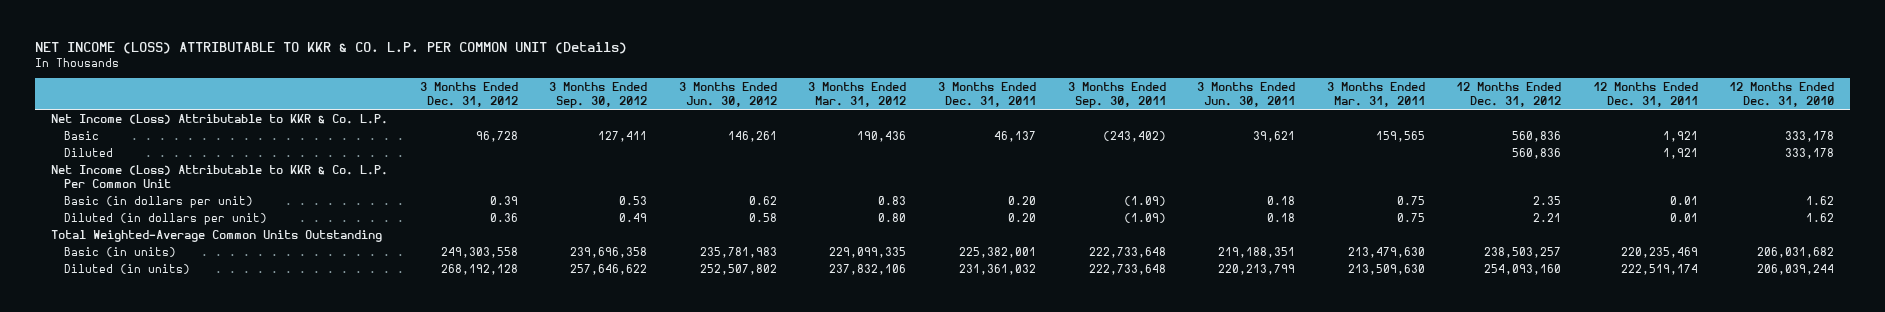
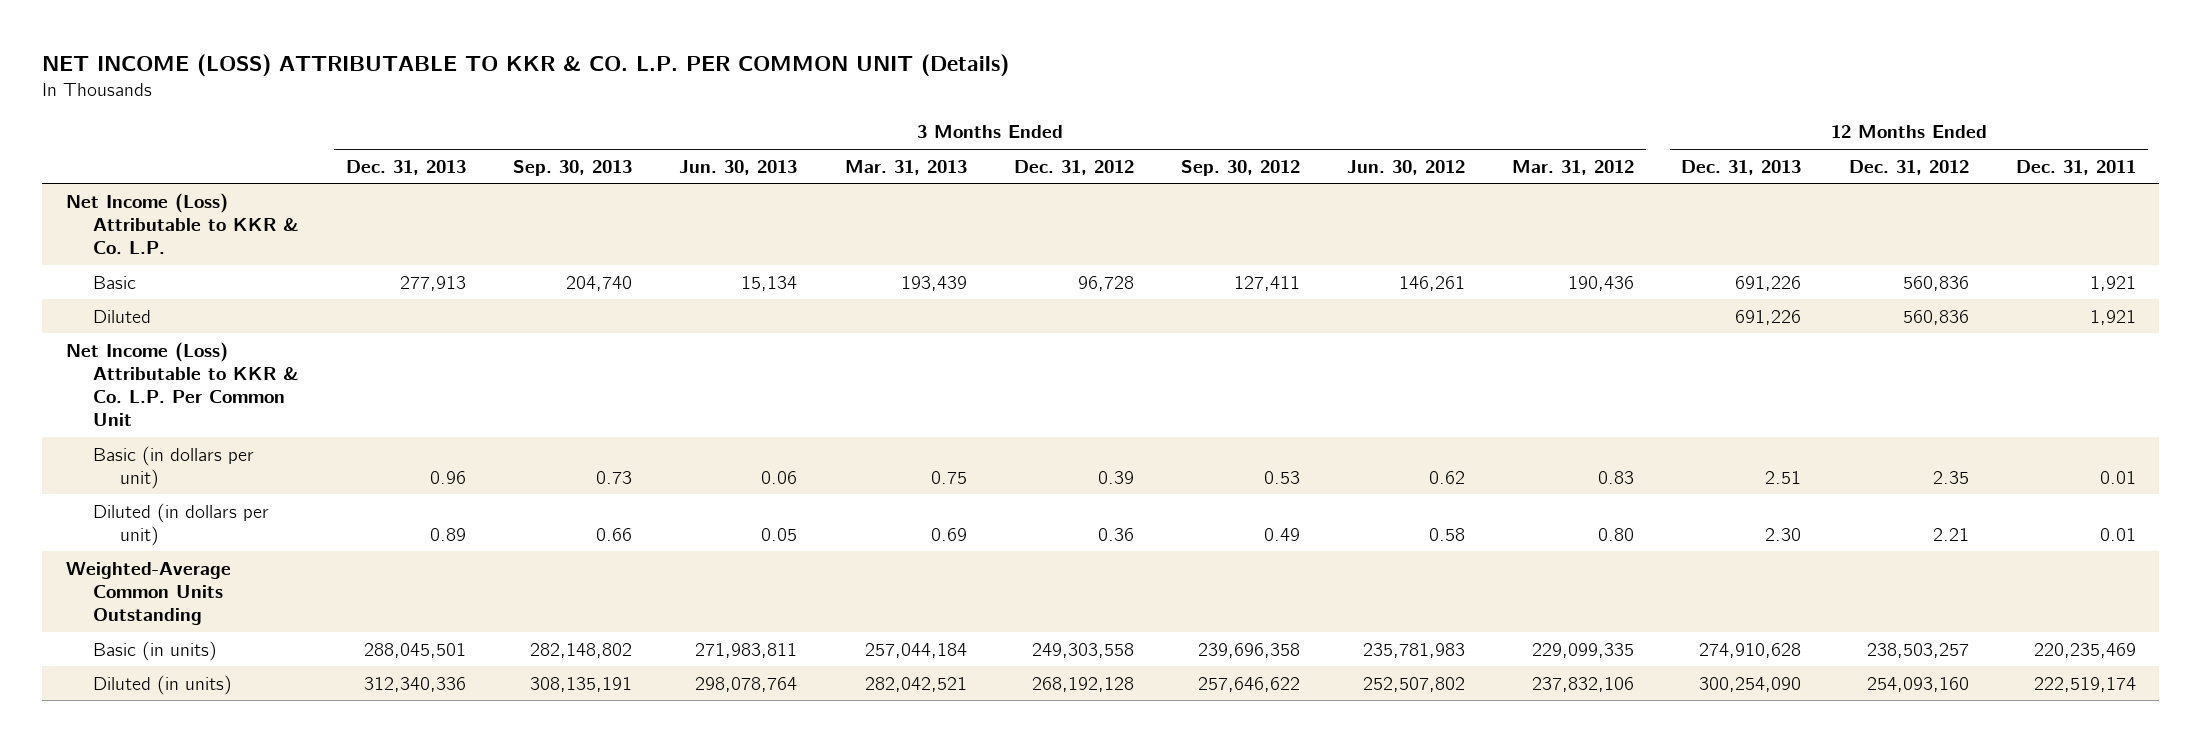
[937,81,1036,107] 3 Months Ended Dec. 31, 2011 -> none
[1067,81,1166,108] 3 Months Ended Sep. 30, 2011 -> none
[1197,81,1296,107] 3 Months Ended Jun. 30, 2011 -> none
[1326,81,1425,107] 3 Months Ended Mar. 31, 2011 -> none
[1729,81,1835,107] 12 Months Ended Dec. 31, 2010 -> none
none -> [346,159,467,175] Dec. 31, 2013
none -> [513,159,633,176] Sep. 30, 2013
none -> [679,159,798,175] Jun. 30, 2013
none -> [844,159,967,175] Mar. 31, 2013
none -> [1681,159,1802,175] Dec. 31, 2013
[50,229,382,242] Total Weighted-Average Common Units Outstanding -> [65,561,231,626] Weighted-Average Common Units Outstanding

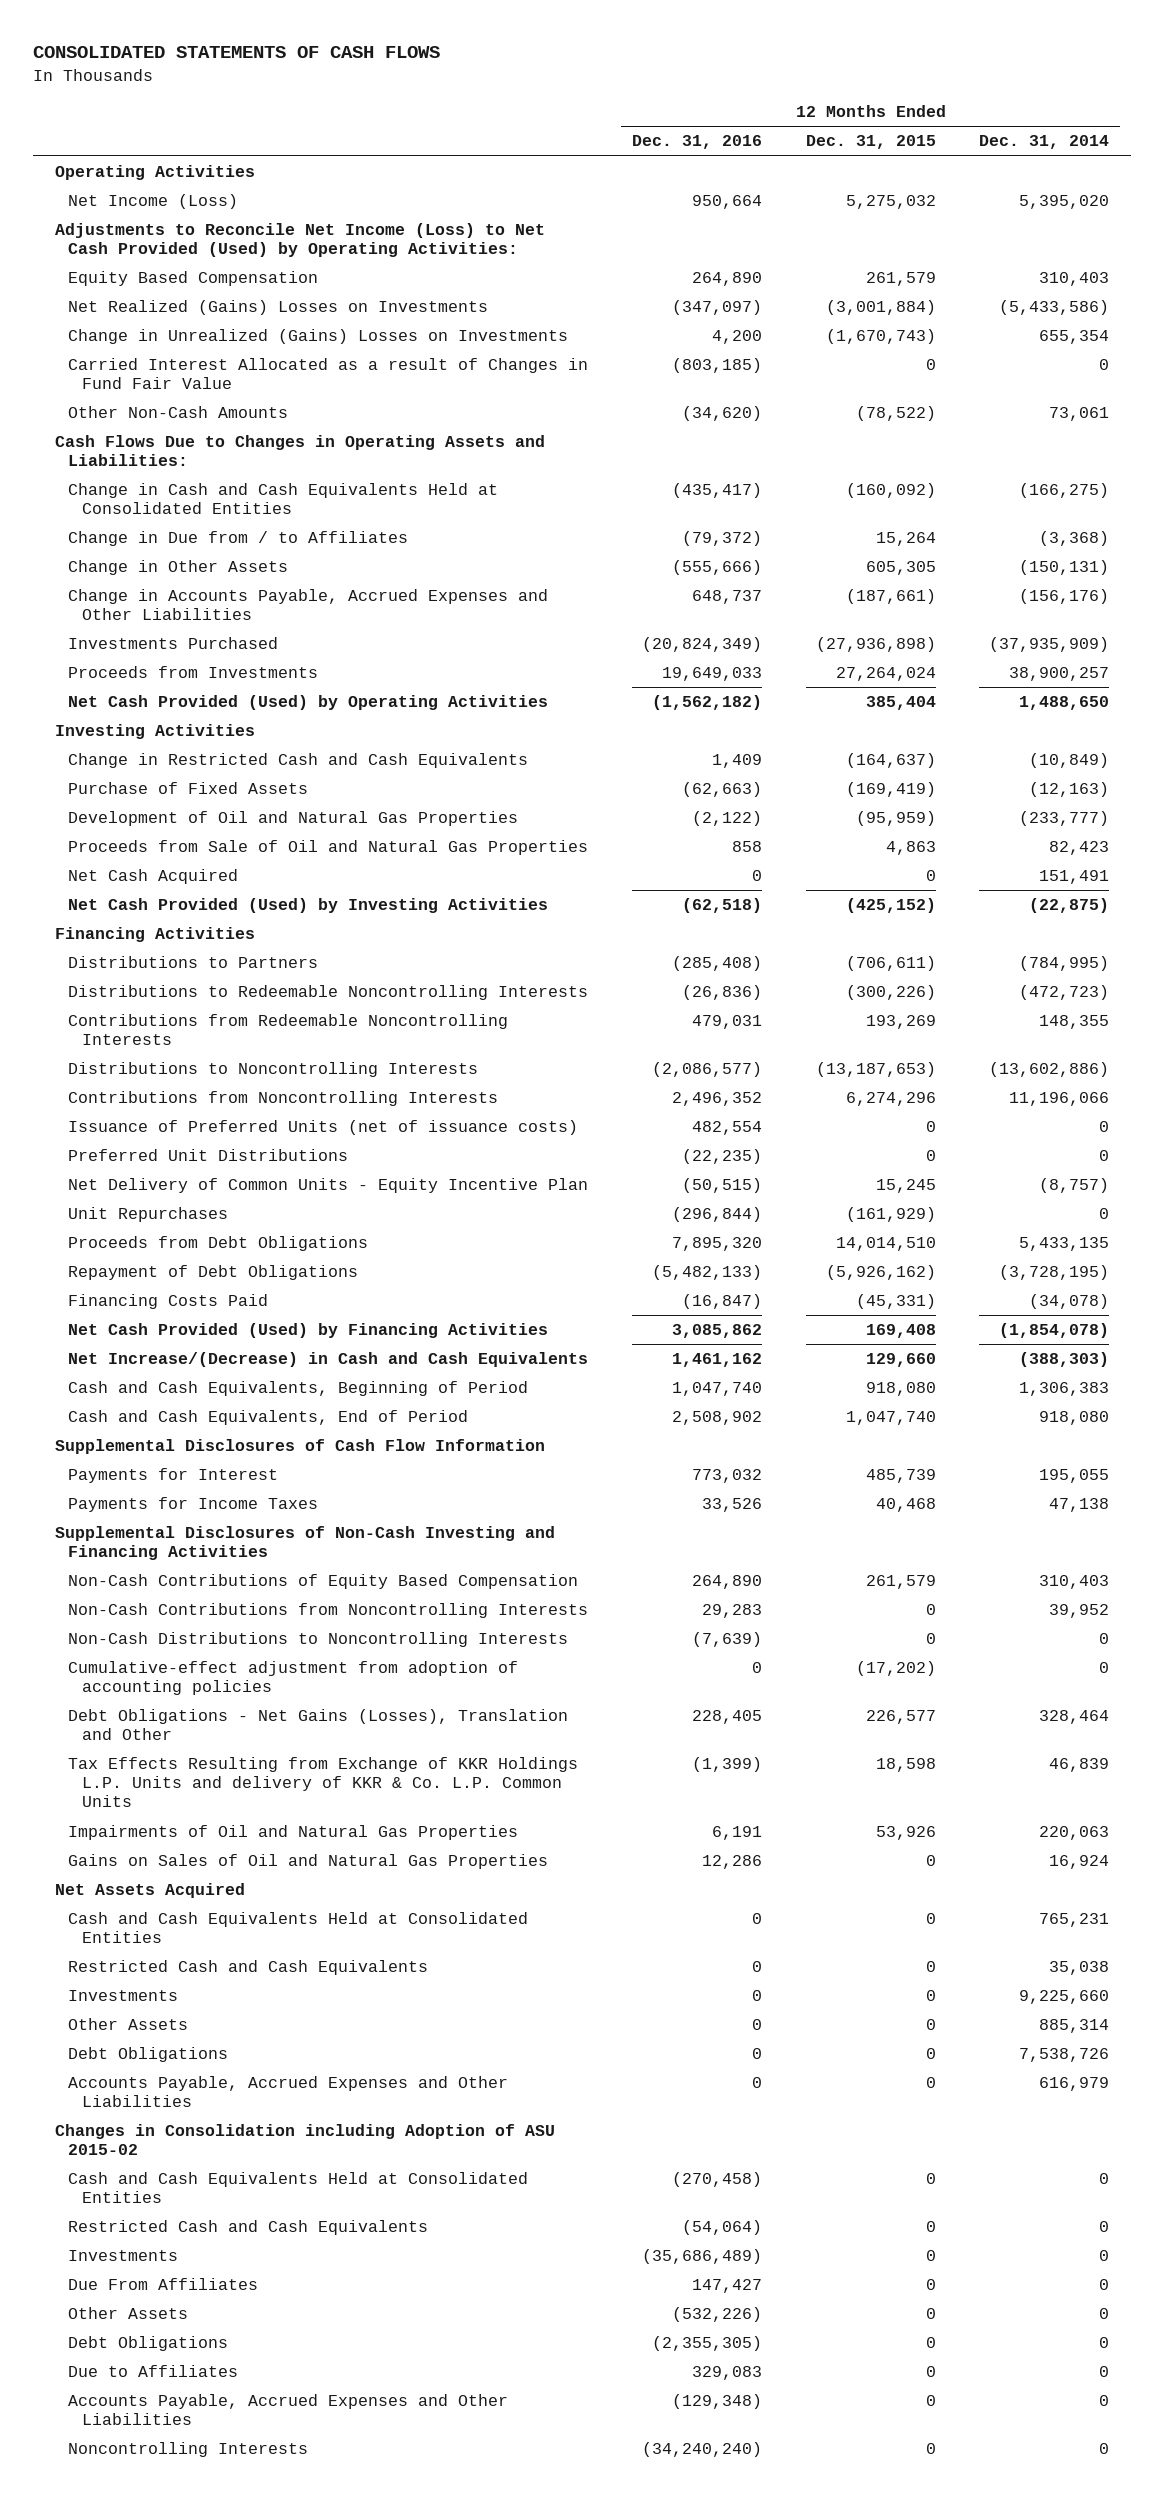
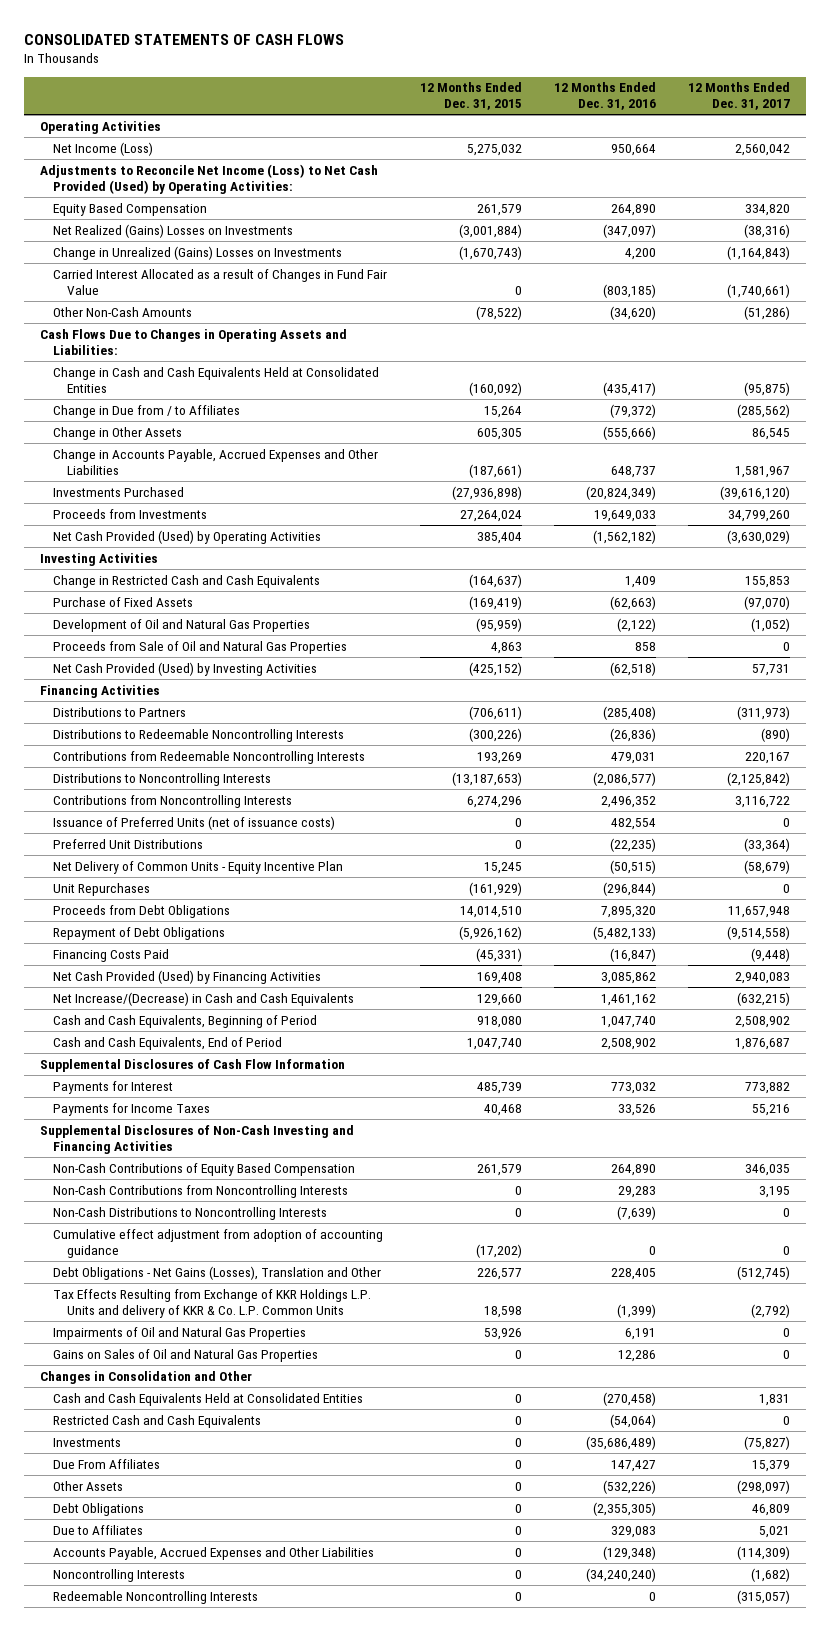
[979,135,1110,150] Dec. 31, 2014 -> none
none -> [687,82,790,111] 12 Months Ended Dec. 31, 2017
[68,869,239,885] Net Cash Acquired -> none
[68,1661,519,1696] Cumulative-effect adjustment from adoption of accounting policies -> [53,1228,384,1258] Cumulative effect adjustment from adoption of accounting guidance
[54,1883,245,1899] Net Assets Acquired -> none
[68,1912,529,1944] Cash and Cash Equivalents Held at Consolidated Entities -> none
[68,1960,429,1976] Restricted Cash and Cash Equivalents -> none
[68,1990,179,2002] Investments -> none
[68,2018,189,2031] Other Assets -> none
[68,2047,229,2063] Debt Obligations -> none
[68,2076,509,2108] Accounts Payable, Accrued Expenses and Other Liabilities -> none
[54,2124,555,2156] Changes in Consolidation including Adoption of ASU 2015-02 -> [40,1370,253,1384] Changes in Consolidation and Other
none -> [53,1590,259,1604] Redeemable Noncontrolling Interests

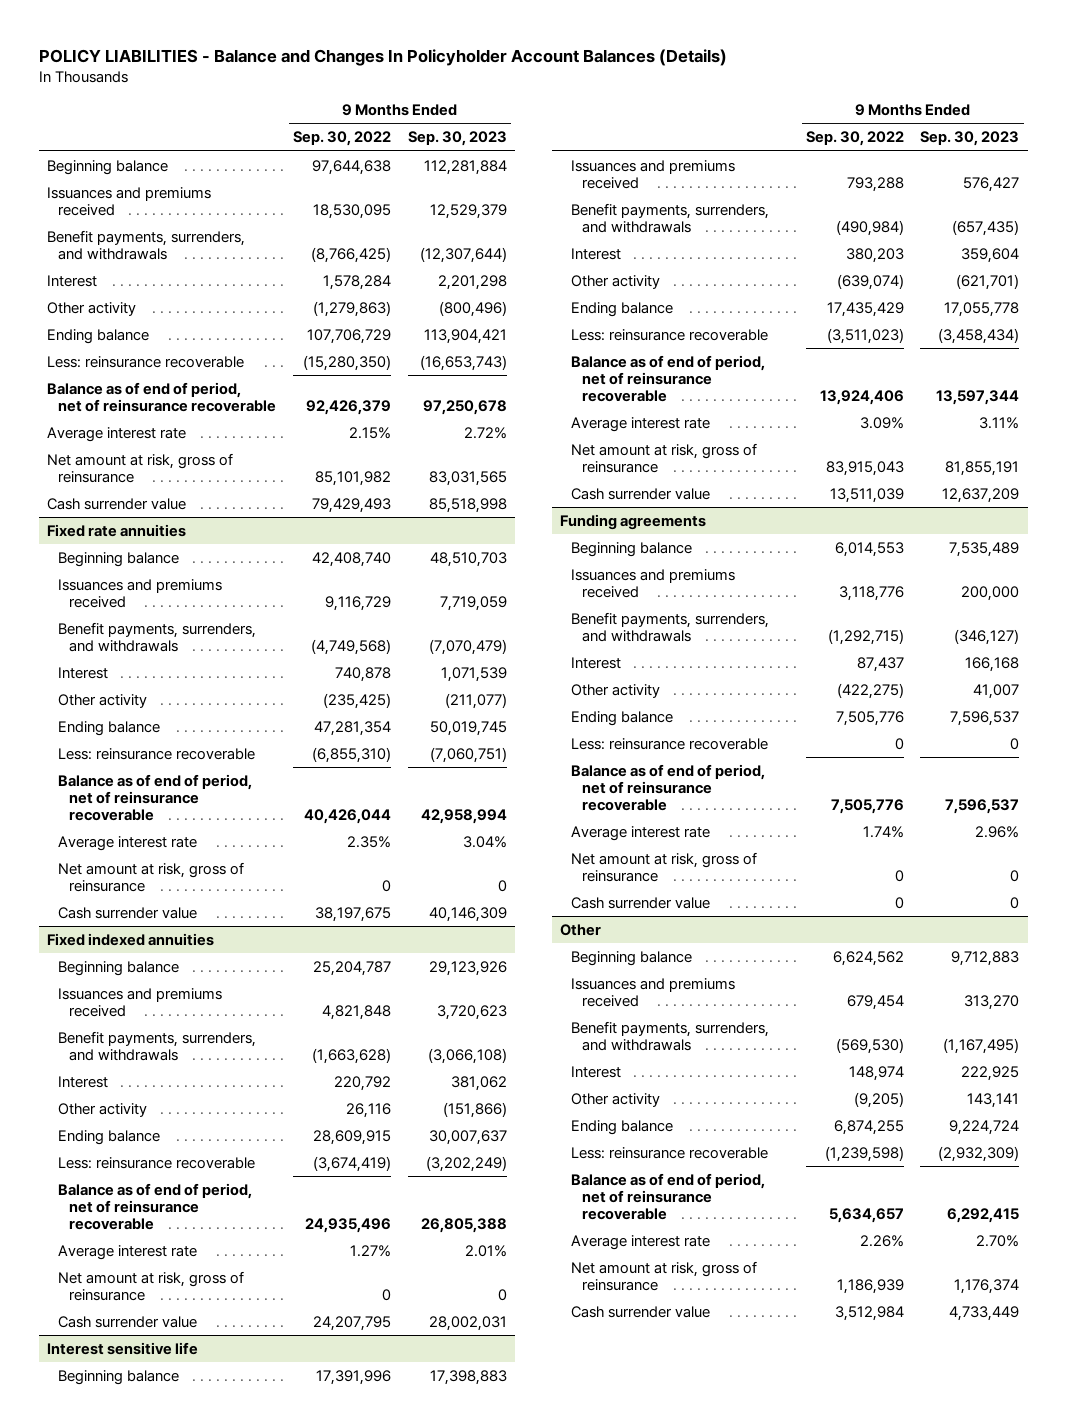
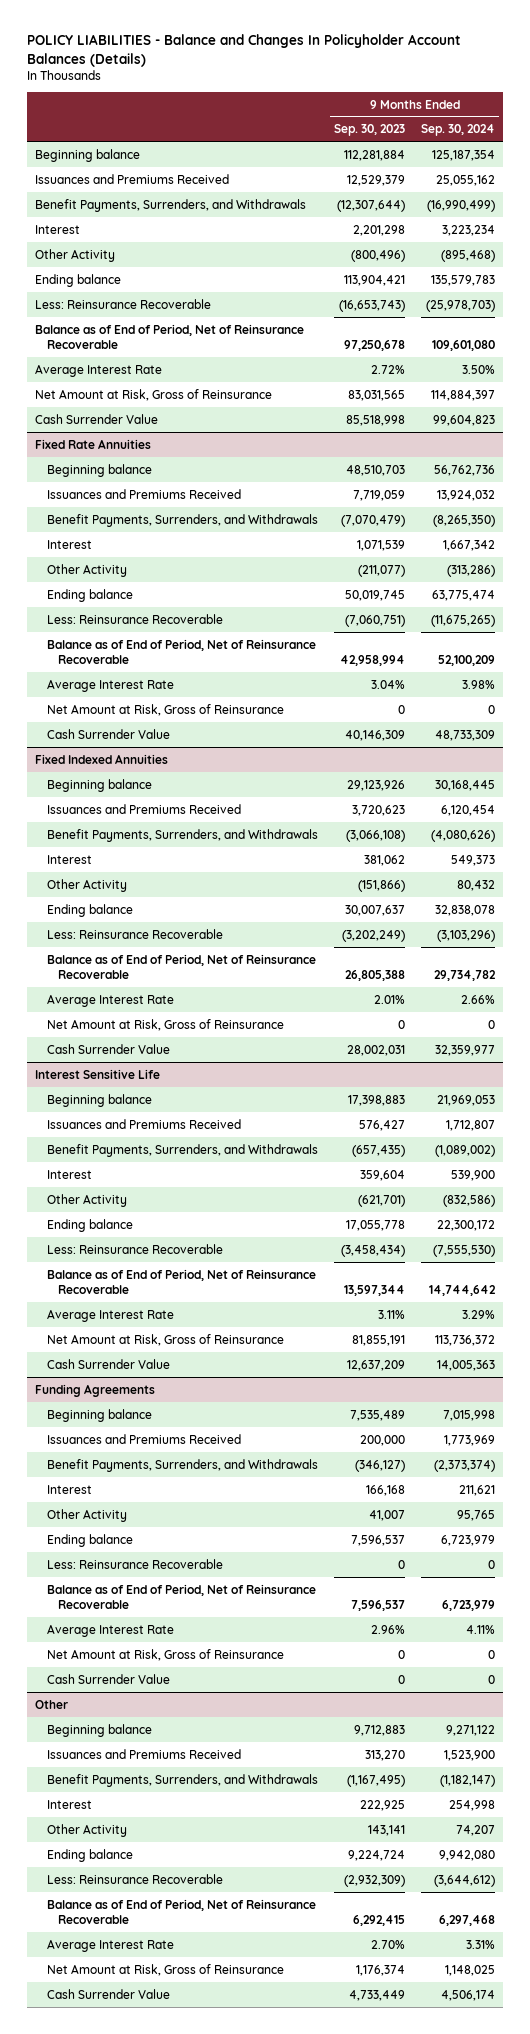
[292,131,391,147] Sep. 30, 2022 -> none
none -> [421,124,496,137] Sep. 30, 2024
[47,186,212,216] Issuances and premiums received -> [35,173,230,184] Issuances and Premiums Received
[47,229,246,260] Benefit payments, surrenders, and withdrawals -> [35,198,307,212] Benefit Payments, Surrenders, and Withdrawals
[47,301,137,316] Other activity -> [35,248,116,262] Other Activity
[47,355,245,368] Less: reinsurance recoverable -> [35,298,212,309] Less: Reinsurance Recoverable
[47,381,277,412] Balance as of end of period, net of reinsurance recoverable -> [35,323,305,350] Balance as of End of Period, Net of Reinsurance Recoverable
[47,426,187,442] Average interest rate -> [35,363,163,377] Average Interest Rate
[47,452,234,483] Net amount at risk, gross of reinsurance -> [35,388,273,401] Net Amount at Risk, Gross of Reinsurance
[47,497,187,510] Cash surrender value -> [35,413,159,424] Cash Surrender Value
[47,523,187,537] Fixed rate annuities -> [35,438,152,449] Fixed Rate Annuities
[58,578,223,608] Issuances and premiums received -> [46,488,241,499] Issuances and Premiums Received
[58,621,257,652] Benefit payments, surrenders, and withdrawals -> [46,513,318,527] Benefit Payments, Surrenders, and Withdrawals
[58,693,148,708] Other activity -> [46,563,127,577] Other Activity
[58,747,256,760] Less: reinsurance recoverable -> [46,613,223,624] Less: Reinsurance Recoverable
[58,773,253,822] Balance as of end of period, net of reinsurance recoverable -> [46,638,316,665] Balance as of End of Period, Net of Reinsurance Recoverable
[58,835,198,851] Average interest rate -> [46,678,174,692] Average Interest Rate
[58,861,245,892] Net amount at risk, gross of reinsurance -> [46,703,284,716] Net Amount at Risk, Gross of Reinsurance
[58,906,198,919] Cash surrender value -> [46,728,170,739] Cash Surrender Value
[47,932,215,946] Fixed indexed annuities -> [35,753,169,764] Fixed Indexed Annuities
[58,987,223,1017] Issuances and premiums received -> [46,803,241,814] Issuances and Premiums Received
[58,1030,257,1061] Benefit payments, surrenders, and withdrawals -> [46,828,318,842] Benefit Payments, Surrenders, and Withdrawals
[58,1102,148,1117] Other activity -> [46,878,127,892] Other Activity
[58,1156,256,1169] Less: reinsurance recoverable -> [46,928,223,939] Less: Reinsurance Recoverable
[58,1182,253,1231] Balance as of end of period, net of reinsurance recoverable -> [46,953,316,980] Balance as of End of Period, Net of Reinsurance Recoverable
[58,1244,198,1260] Average interest rate -> [46,993,174,1007] Average Interest Rate
[58,1270,245,1301] Net amount at risk, gross of reinsurance -> [46,1018,284,1031] Net Amount at Risk, Gross of Reinsurance
[58,1315,198,1328] Cash surrender value -> [46,1043,170,1054] Cash Surrender Value
[47,1341,199,1355] Interest sensitive life -> [35,1068,161,1079] Interest Sensitive Life
[570,159,735,189] Issuances and premiums received -> [46,1118,241,1129] Issuances and Premiums Received
[570,202,769,233] Benefit payments, surrenders, and withdrawals -> [46,1143,318,1157] Benefit Payments, Surrenders, and Withdrawals
[570,274,660,289] Other activity -> [46,1193,127,1207] Other Activity
[570,328,768,341] Less: reinsurance recoverable -> [46,1243,223,1254] Less: Reinsurance Recoverable
[570,354,765,403] Balance as of end of period, net of reinsurance recoverable -> [46,1268,316,1295] Balance as of End of Period, Net of Reinsurance Recoverable
[570,416,710,432] Average interest rate -> [46,1308,174,1322] Average Interest Rate
[570,442,757,473] Net amount at risk, gross of reinsurance -> [46,1333,284,1346] Net Amount at Risk, Gross of Reinsurance
[570,487,710,500] Cash surrender value -> [46,1358,170,1369] Cash Surrender Value
[560,513,707,530] Funding agreements -> [35,1383,156,1397] Funding Agreements
[570,568,735,598] Issuances and premiums received -> [46,1433,241,1444] Issuances and Premiums Received
[570,611,769,642] Benefit payments, surrenders, and withdrawals -> [46,1458,318,1472] Benefit Payments, Surrenders, and Withdrawals
[570,683,660,698] Other activity -> [46,1508,127,1522] Other Activity
[570,737,768,750] Less: reinsurance recoverable -> [46,1558,223,1569] Less: Reinsurance Recoverable
[570,763,765,812] Balance as of end of period, net of reinsurance recoverable -> [46,1583,316,1610] Balance as of End of Period, Net of Reinsurance Recoverable
[570,825,710,841] Average interest rate -> [46,1623,174,1637] Average Interest Rate
[570,851,757,882] Net amount at risk, gross of reinsurance -> [46,1648,284,1661] Net Amount at Risk, Gross of Reinsurance
[570,896,710,909] Cash surrender value -> [46,1673,170,1684] Cash Surrender Value
[570,977,735,1007] Issuances and premiums received -> [46,1748,241,1759] Issuances and Premiums Received
[570,1020,769,1051] Benefit payments, surrenders, and withdrawals -> [46,1773,318,1787] Benefit Payments, Surrenders, and Withdrawals
[570,1092,660,1107] Other activity -> [46,1823,127,1837] Other Activity
[570,1146,768,1159] Less: reinsurance recoverable -> [46,1873,223,1884] Less: Reinsurance Recoverable
[570,1172,765,1221] Balance as of end of period, net of reinsurance recoverable -> [46,1898,316,1925] Balance as of End of Period, Net of Reinsurance Recoverable
[570,1234,710,1250] Average interest rate -> [46,1938,174,1952] Average Interest Rate
[570,1260,757,1291] Net amount at risk, gross of reinsurance -> [46,1963,284,1976] Net Amount at Risk, Gross of Reinsurance
[570,1305,710,1318] Cash surrender value -> [46,1988,170,1999] Cash Surrender Value

